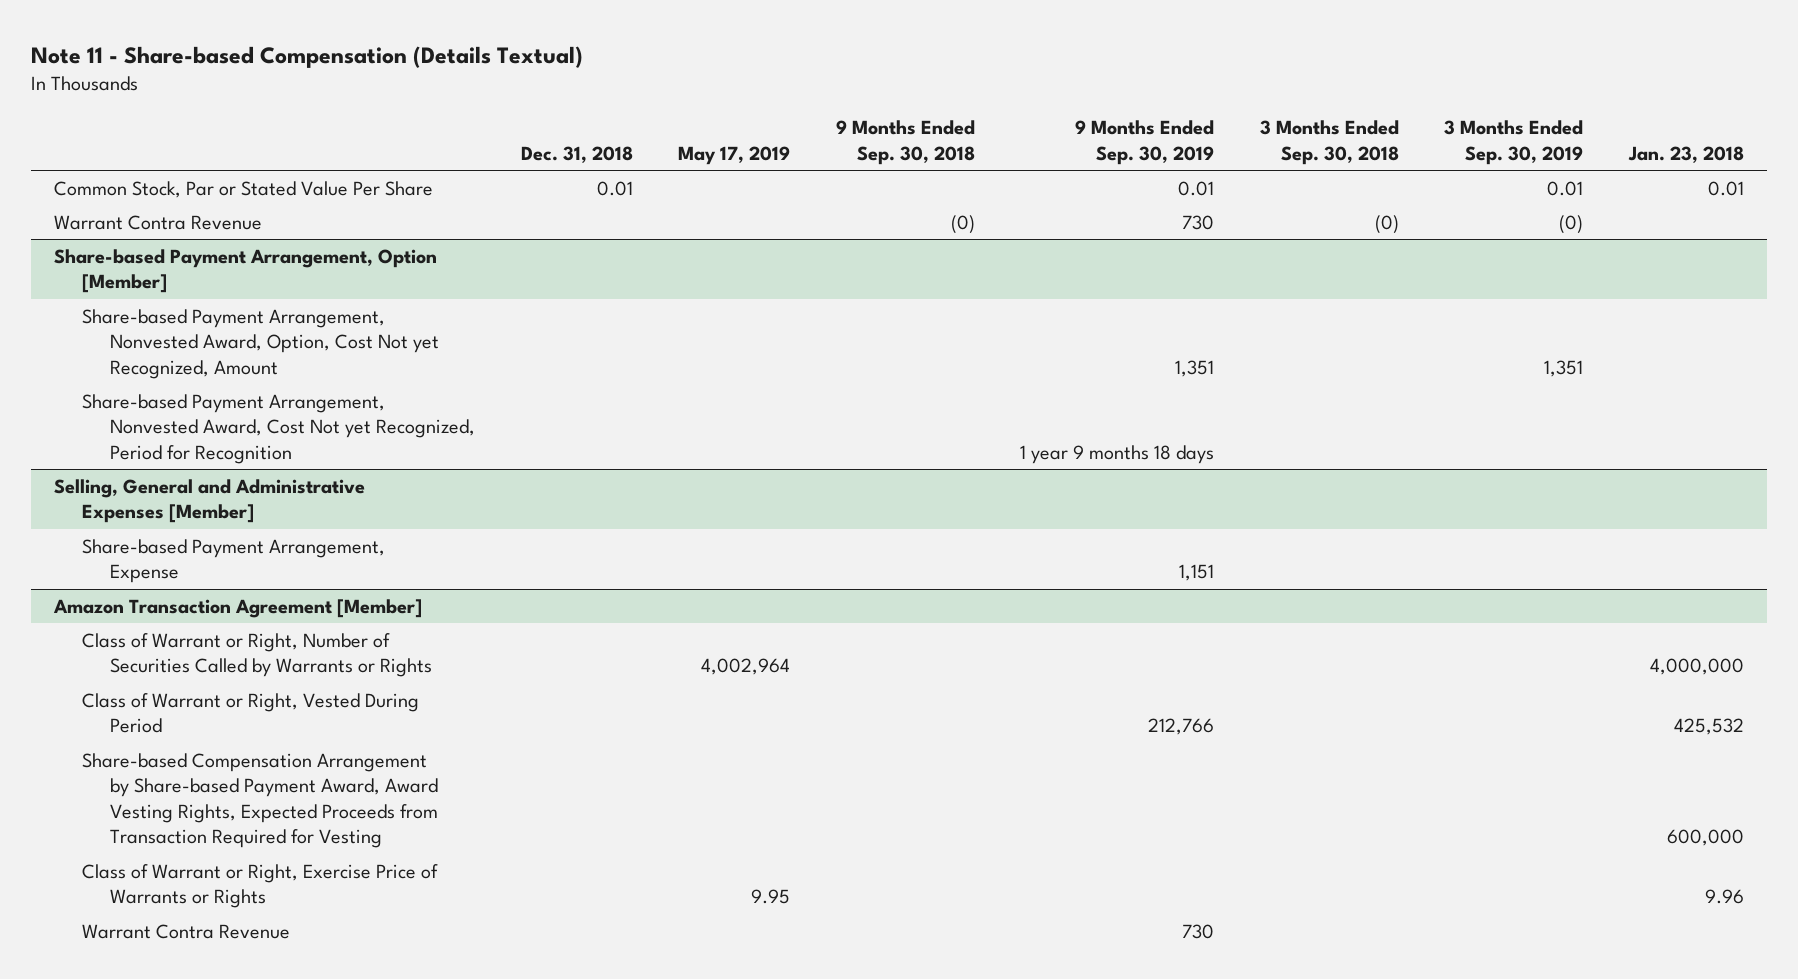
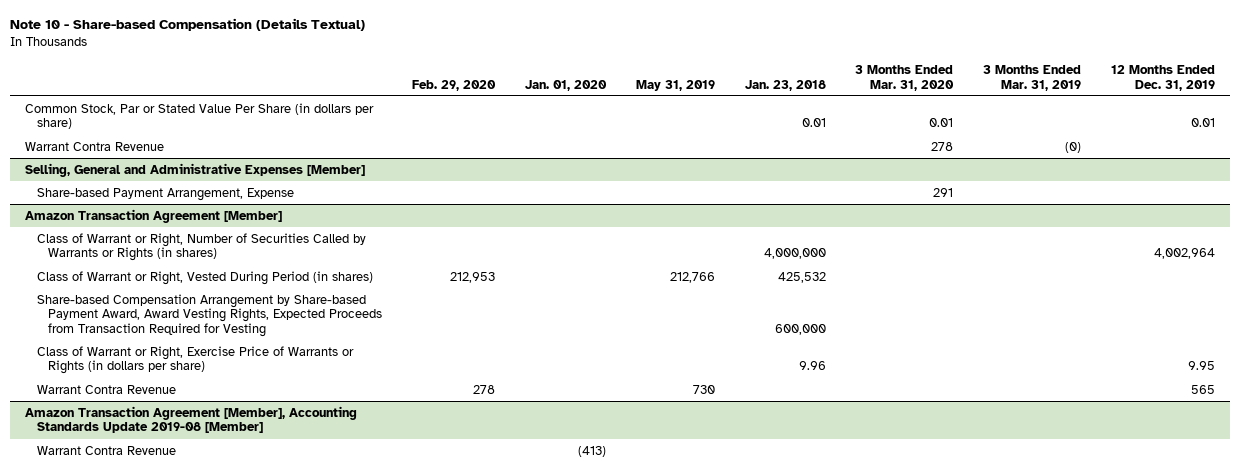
[31,45,584,68] Note 11 - Share-based Compensation (Details Textual) -> [10,18,366,32] Note 10 - Share-based Compensation (Details Textual)
[520,145,633,163] Dec. 31, 2018 -> none
[678,145,791,165] May 17, 2019 -> none
[835,120,975,165] 9 Months Ended Sep. 30, 2018 -> none
[1075,120,1215,165] 9 Months Ended Sep. 30, 2019 -> none
[1259,120,1399,165] 3 Months Ended Sep. 30, 2018 -> none
[1444,120,1584,165] 3 Months Ended Sep. 30, 2019 -> none
none -> [411,79,496,91] Feb. 29, 2020
none -> [524,79,607,91] Jan. 01, 2020
none -> [635,79,715,91] May 31, 2019
none -> [855,65,955,91] 3 Months Ended Mar. 31, 2020
none -> [983,65,1082,91] 3 Months Ended Mar. 31, 2019
none -> [1111,65,1216,91] 12 Months Ended Dec. 31, 2019
[54,180,434,198] Common Stock, Par or Stated Value Per Share -> [25,102,375,130] Common Stock, Par or Stated Value Per Share (in dollars per share)
[54,248,438,294] Share-based Payment Arrangement, Option [Member] -> none
[82,308,440,379] Share-based Payment Arrangement, Nonvested Award, Option, Cost Not yet Recognized, Amount -> none
[82,393,476,464] Share-based Payment Arrangement, Nonvested Award, Cost Not yet Recognized, Period for Recognition -> none
[82,632,433,678] Class of Warrant or Right, Number of Securities Called by Warrants or Rights -> [36,232,366,262] Class of Warrant or Right, Number of Securities Called by Warrants or Rights (in shares)
[82,692,420,734] Class of Warrant or Right, Vested During Period -> [36,270,373,285] Class of Warrant or Right, Vested During Period (in shares)
[82,863,439,909] Class of Warrant or Right, Exercise Price of Warrants or Rights -> [36,345,354,375] Class of Warrant or Right, Exercise Price of Warrants or Rights (in dollars per share)
none -> [25,405,358,434] Amazon Transaction Agreement [Member], Accounting Standards Update 2019-08 [Member]
none -> [36,445,176,455] Warrant Contra Revenue

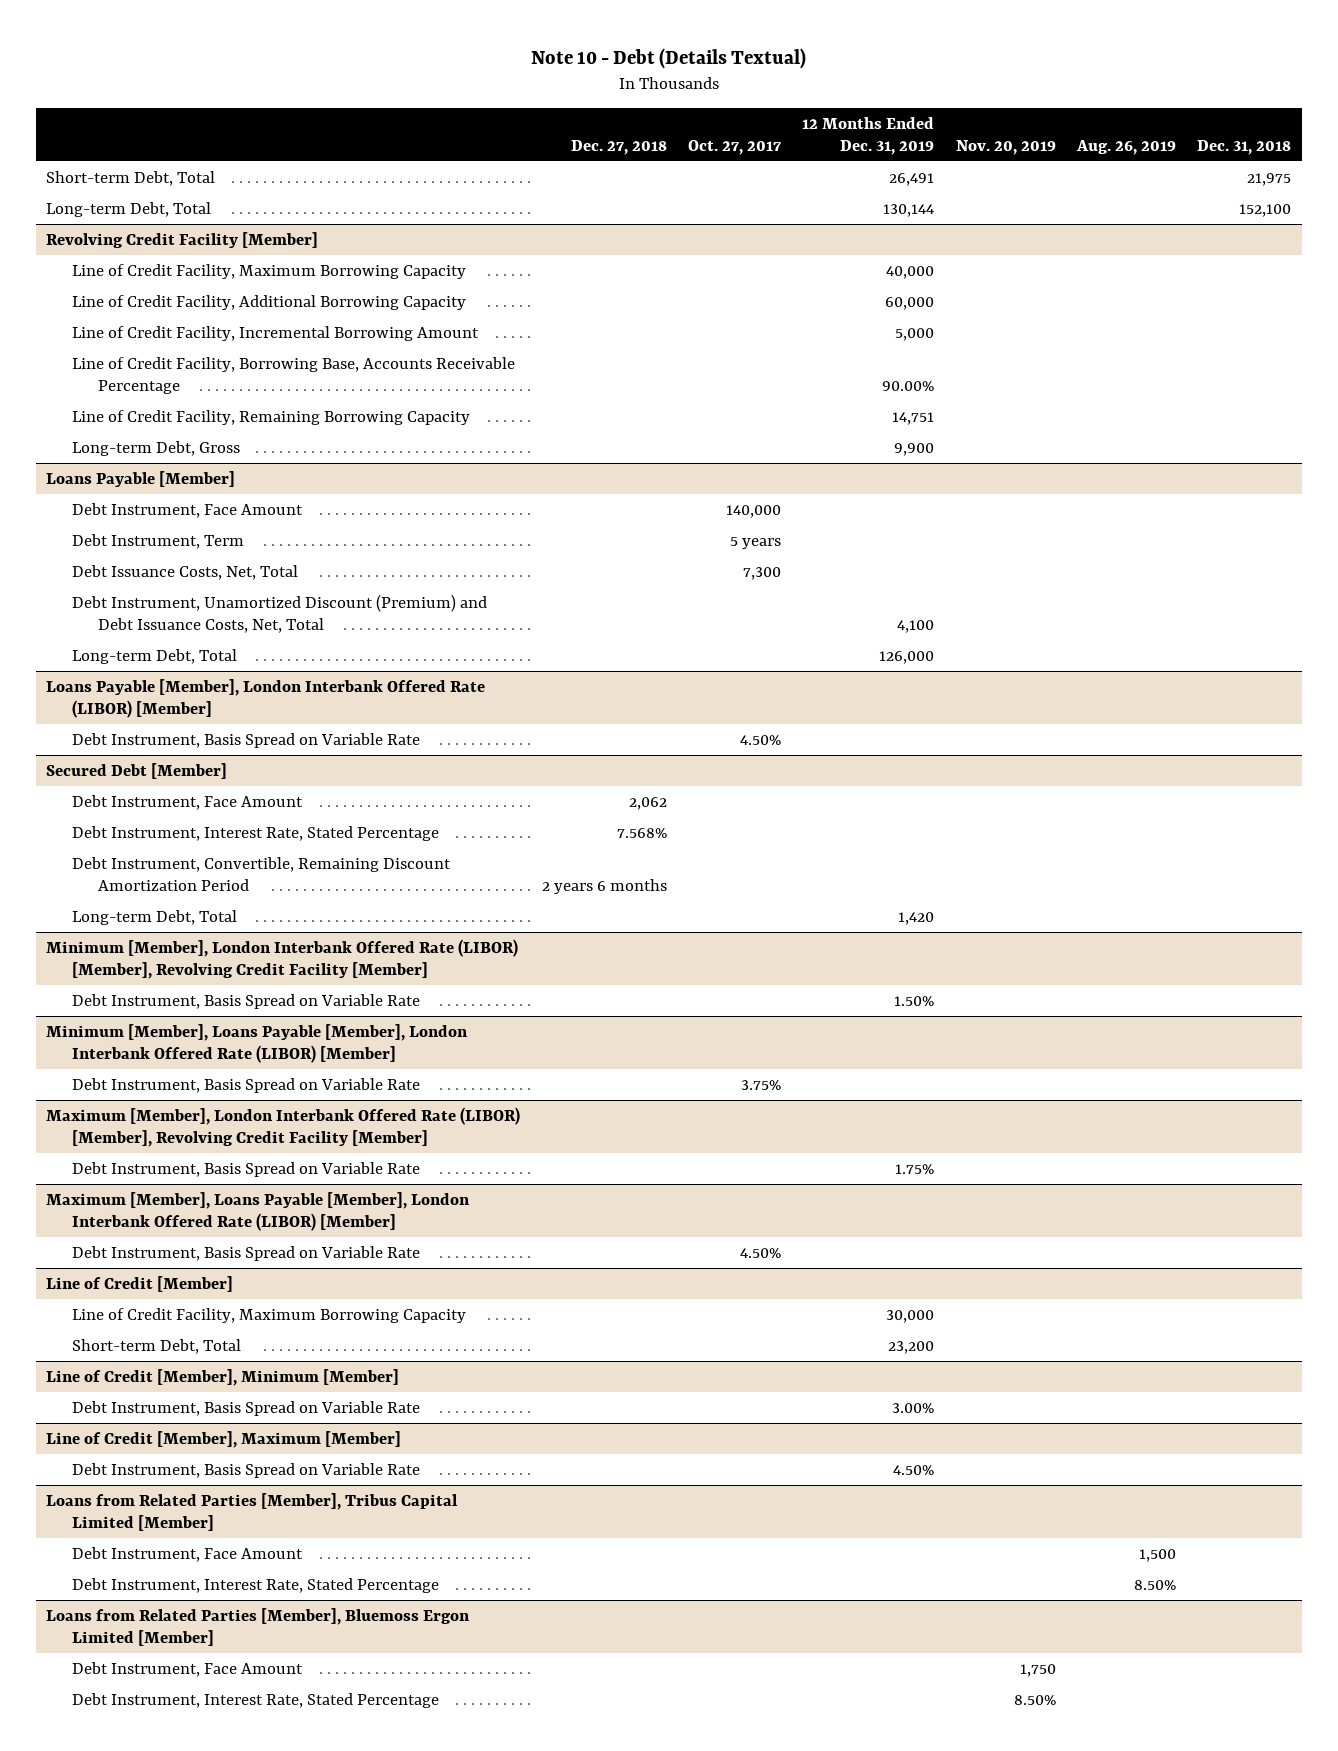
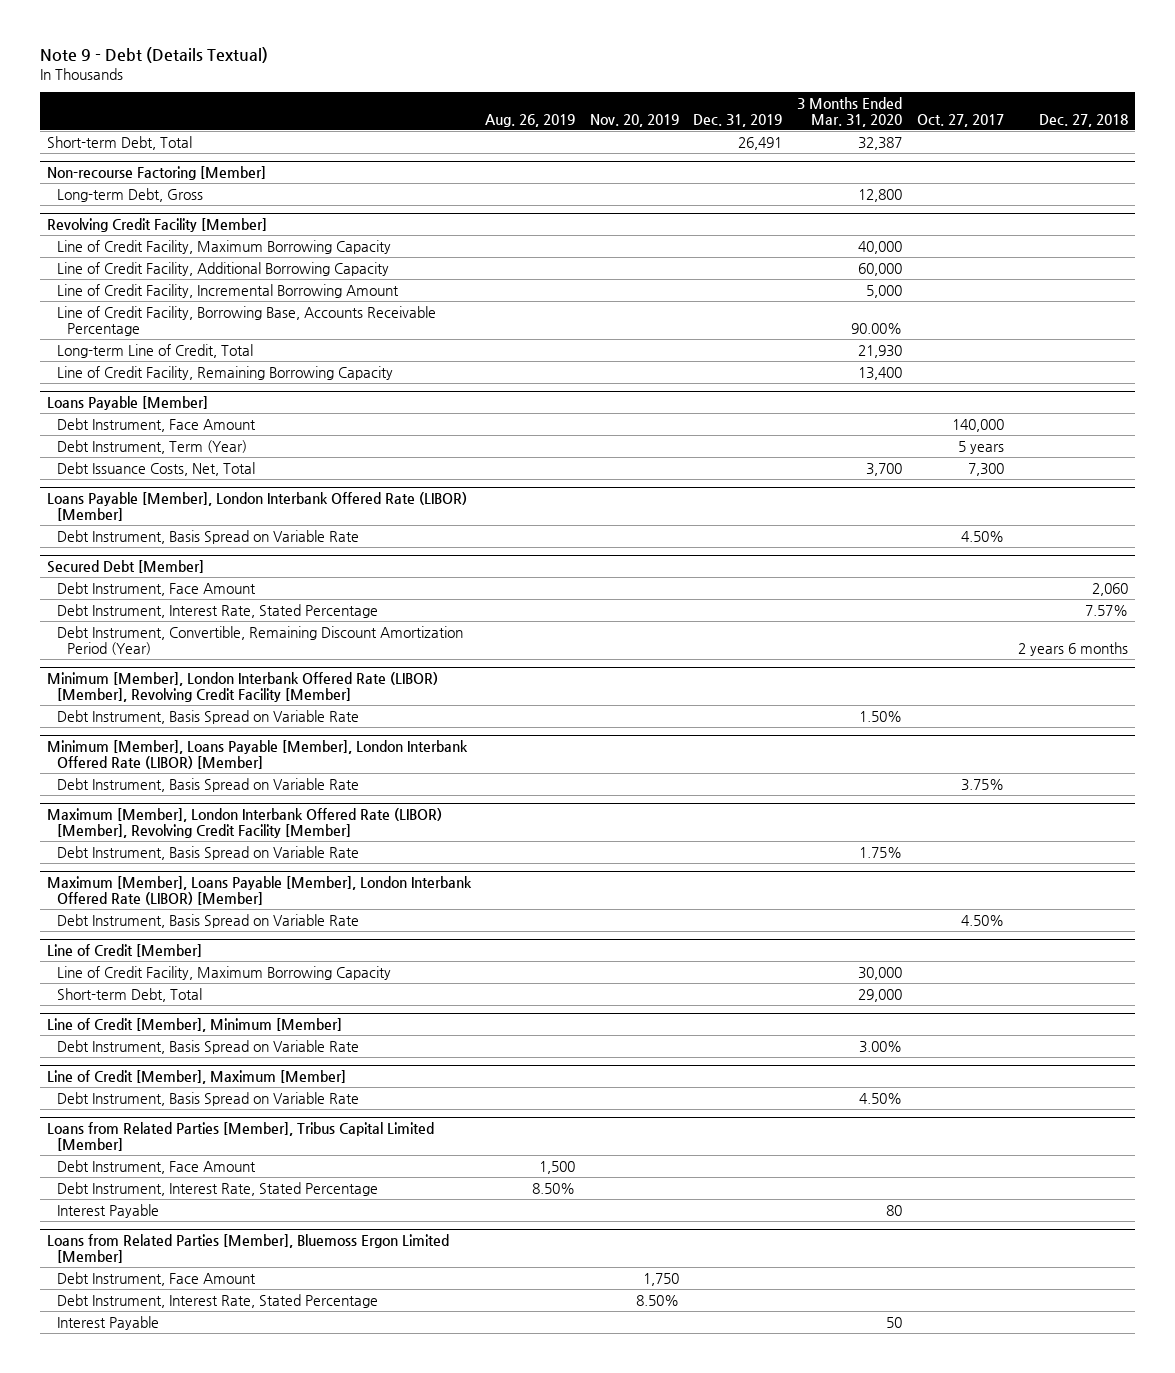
[530,48,806,70] Note 10 - Debt (Details Textual) -> [39,47,268,64] Note 9 - Debt (Details Textual)
[802,116,935,155] 12 Months Ended Dec. 31, 2019 -> none
[1197,139,1292,155] Dec. 31, 2018 -> none
none -> [693,113,783,127] Dec. 31, 2019
none -> [797,96,903,127] 3 Months Ended Mar. 31, 2020
[46,201,212,217] Long-term Debt, Total -> none
none -> [46,165,266,180] Non-recourse Factoring [Member]
none -> [56,187,203,202] Long-term Debt, Gross
none -> [56,343,253,358] Long-term Line of Credit, Total
[71,440,240,456] Long-term Debt, Gross -> none
[71,533,244,549] Debt Instrument, Term -> [56,439,247,454] Debt Instrument, Term (Year)
[71,593,487,633] Debt Instrument, Unamortized Discount (Premium) and Debt Issuance Costs, Net, Total -> none
[71,648,237,664] Long-term Debt, Total -> none
[71,909,237,925] Long-term Debt, Total -> none
[628,796,667,810] 2,062 -> [1092,582,1129,596] 2,060
[616,827,667,838] 7.568% -> [1085,604,1129,616] 7.57%
[71,856,451,891] Debt Instrument, Convertible, Remaining Discount Amortization Period -> [56,625,463,655] Debt Instrument, Convertible, Remaining Discount Amortization Period (Year)
none -> [56,1203,159,1218] Interest Payable
none -> [56,1315,159,1330] Interest Payable

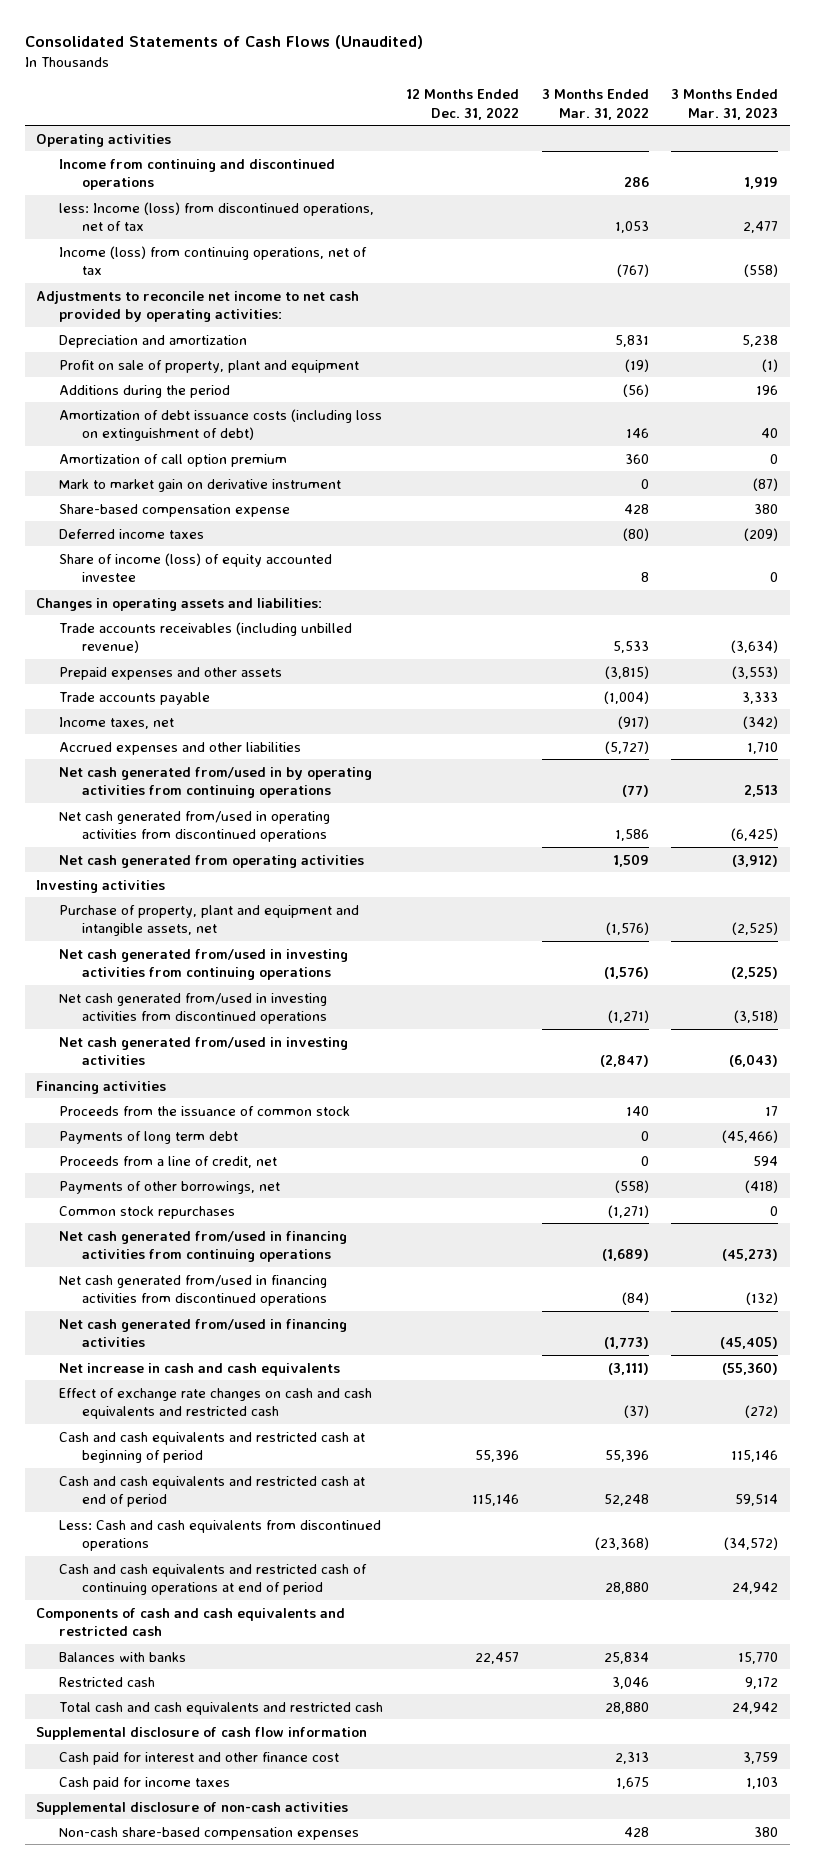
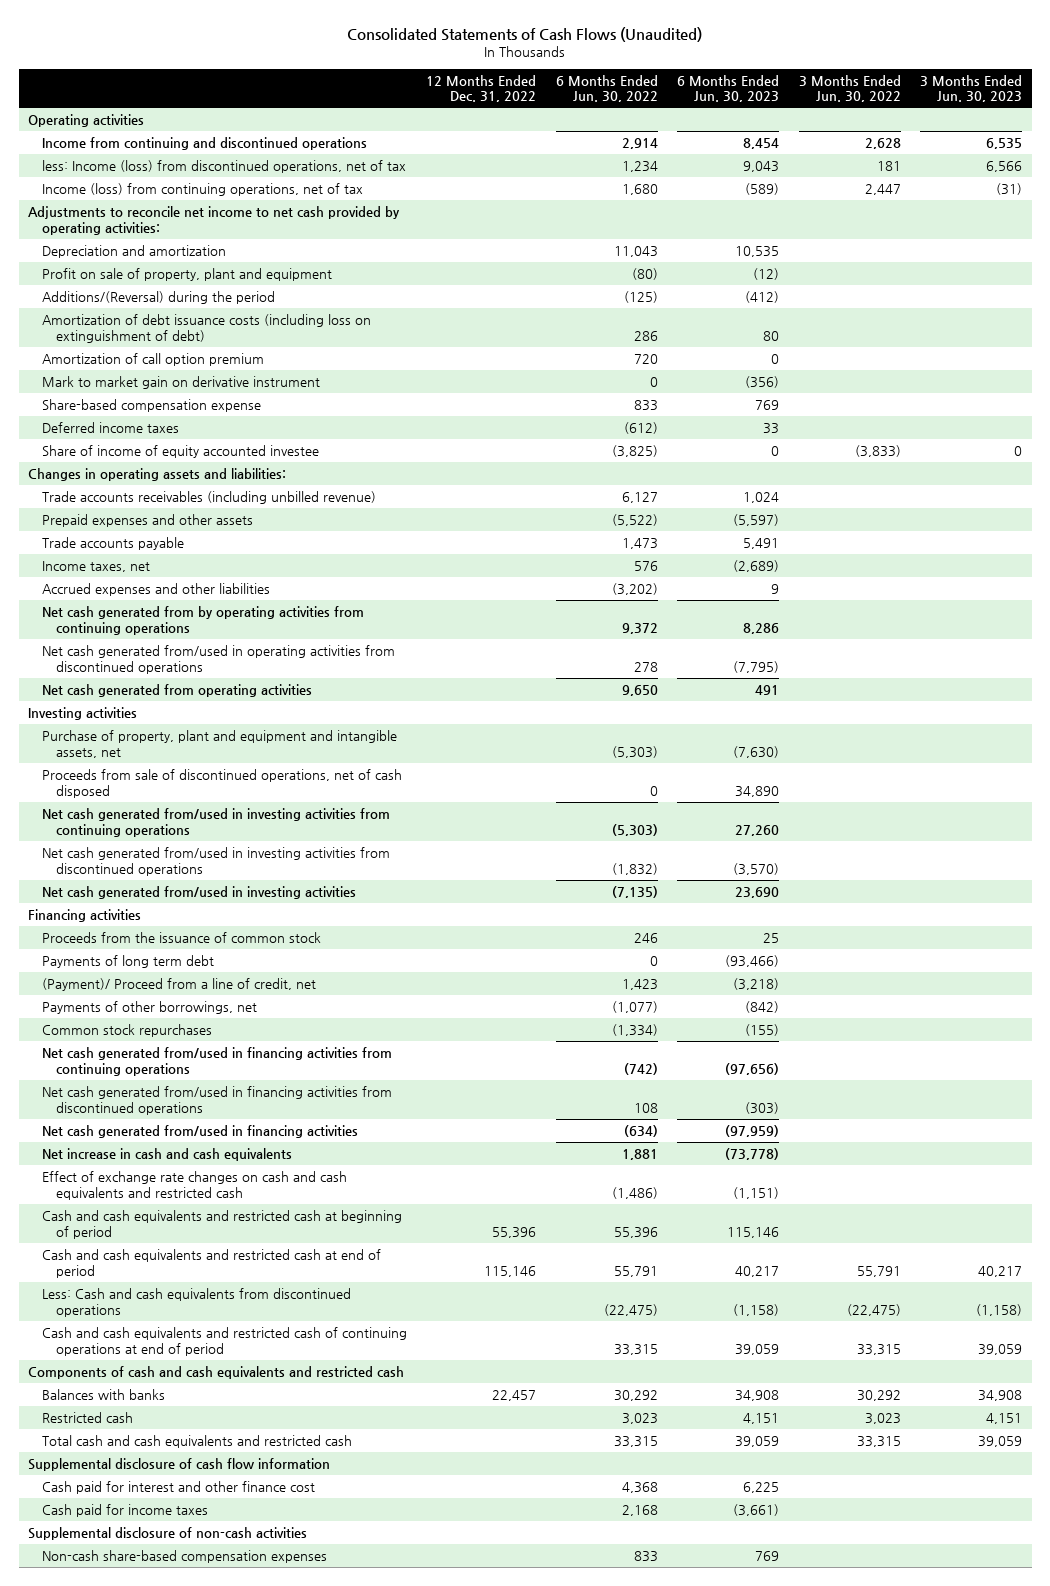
[541,88,649,120] 3 Months Ended Mar. 31, 2022 -> none
[671,88,779,120] 3 Months Ended Mar. 31, 2023 -> none
none -> [555,74,658,103] 6 Months Ended Jun. 30, 2022
none -> [677,74,780,103] 6 Months Ended Jun. 30, 2023
none -> [798,74,901,103] 3 Months Ended Jun. 30, 2022
none -> [919,74,1022,103] 3 Months Ended Jun. 30, 2023
[58,384,230,398] Additions during the period -> [42,290,276,304] Additions/(Reversal) during the period
[58,552,332,583] Share of income (loss) of equity accounted investee -> [42,444,320,458] Share of income of equity accounted investee
[58,766,372,799] Net cash generated from/used in by operating activities from continuing operations -> [42,605,365,635] Net cash generated from by operating activities from continuing operations
none -> [42,768,403,798] Proceeds from sale of discontinued operations, net of cash disposed
[58,1155,277,1168] Proceeds from a line of credit, net -> [42,977,317,991] (Payment)/ Proceed from a line of credit, net

